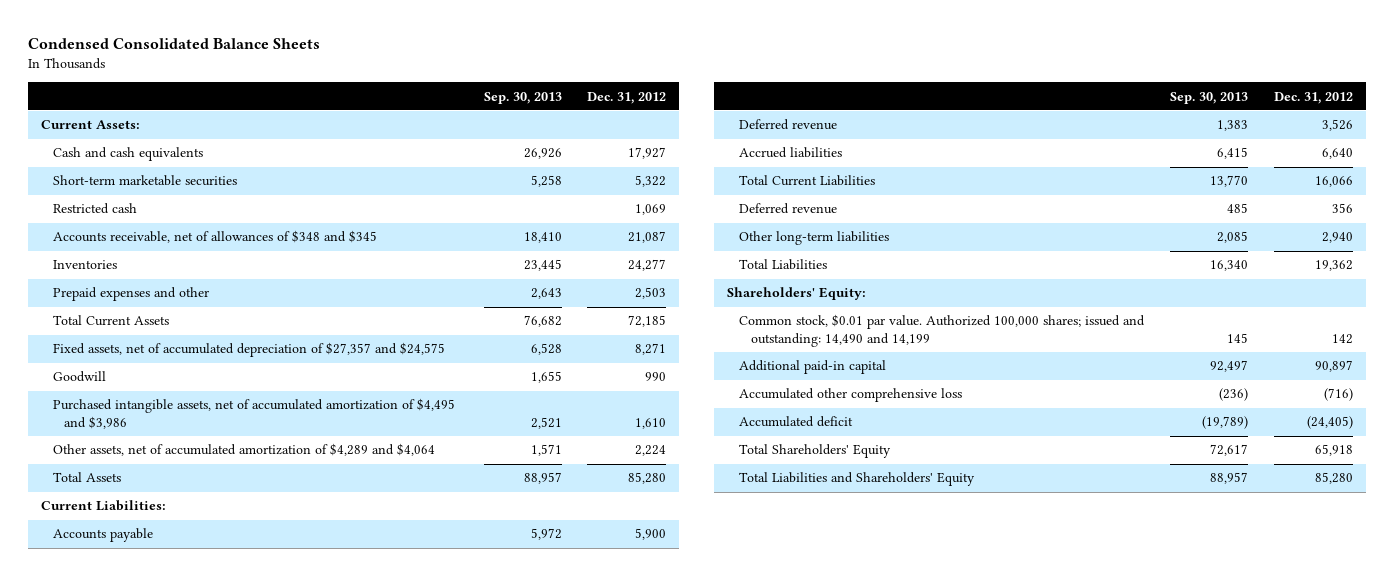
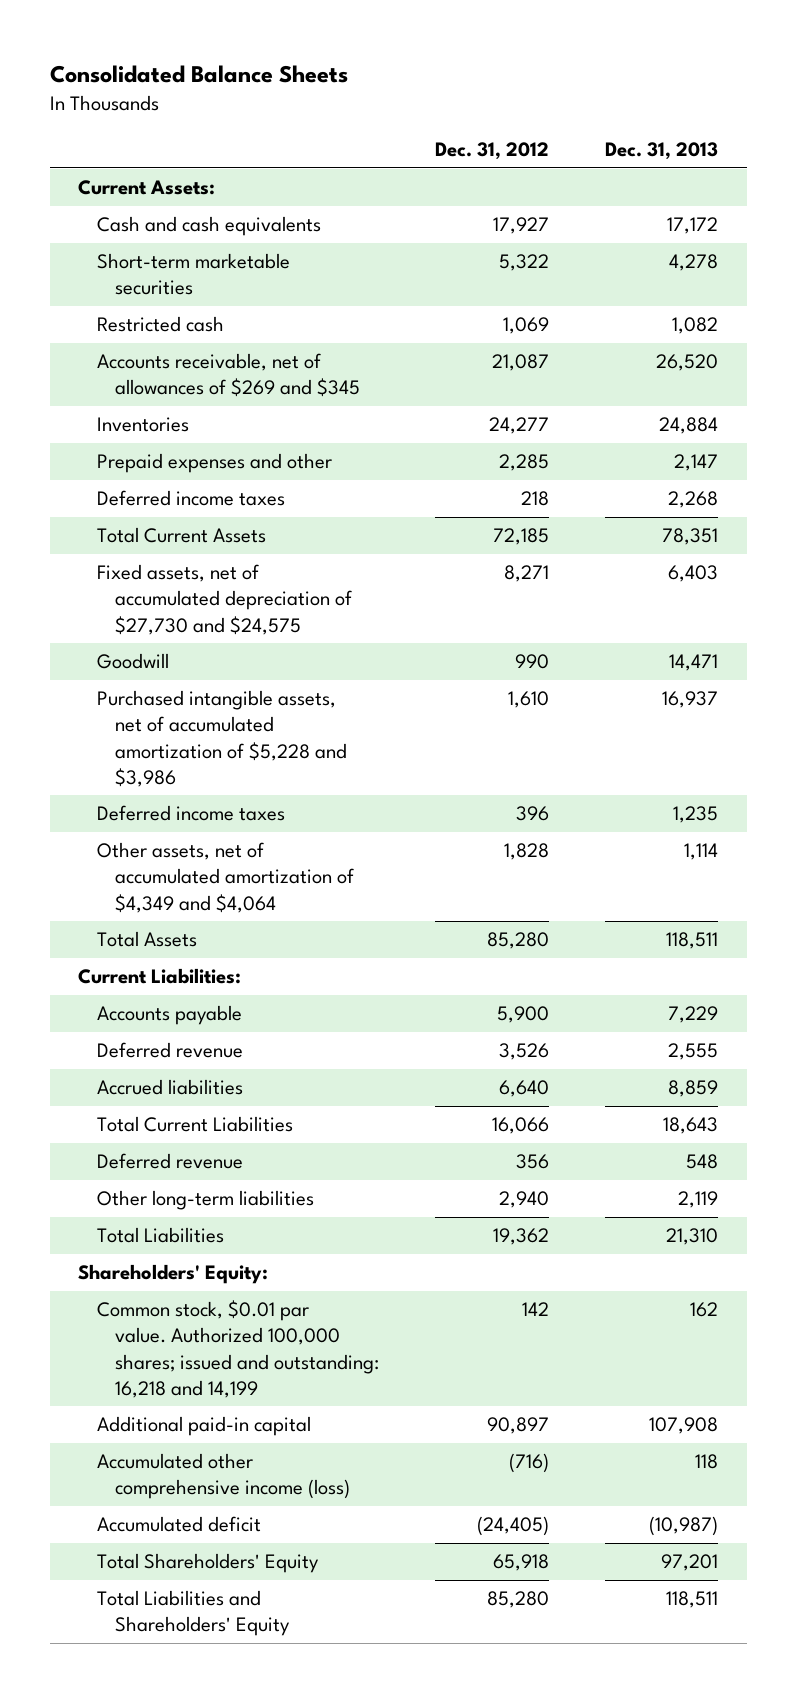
[27,38,320,50] Condensed Consolidated Balance Sheets -> [50,65,349,84] Consolidated Balance Sheets
[483,91,562,104] Sep. 30, 2013 -> none
none -> [605,142,719,161] Dec. 31, 2013
[52,230,377,244] Accounts receivable, net of allowances of $348 and $345 -> [96,353,360,398] Accounts receivable, net of allowances of $269 and $345
[635,287,667,300] 2,503 -> [499,454,550,472] 2,285
none -> [96,490,285,507] Deferred income taxes
[52,342,445,358] Fixed assets, net of accumulated depreciation of $27,357 and $24,575 -> [96,564,352,635] Fixed assets, net of accumulated depreciation of $27,730 and $24,575
[52,398,455,429] Purchased intangible assets, net of accumulated amortization of $4,495 and $3,986 -> [96,690,347,787] Purchased intangible assets, net of accumulated amortization of $5,228 and $3,986
none -> [96,805,285,822] Deferred income taxes
[52,443,435,457] Other assets, net of accumulated amortization of $4,289 and $4,064 -> [96,842,354,913] Other assets, net of accumulated amortization of $4,349 and $4,064
[635,445,667,457] 2,224 -> [504,843,550,861] 1,828
[739,314,1146,347] Common stock, $0.01 par value. Authorized 100,000 shares; issued and outstanding: 14,490 and 14,199 -> [96,1300,379,1398] Common stock, $0.01 par value. Authorized 100,000 shares; issued and outstanding: 16,218 and 14,199
[739,388,963,403] Accumulated other comprehensive loss -> [96,1453,350,1500] Accumulated other comprehensive income (loss)

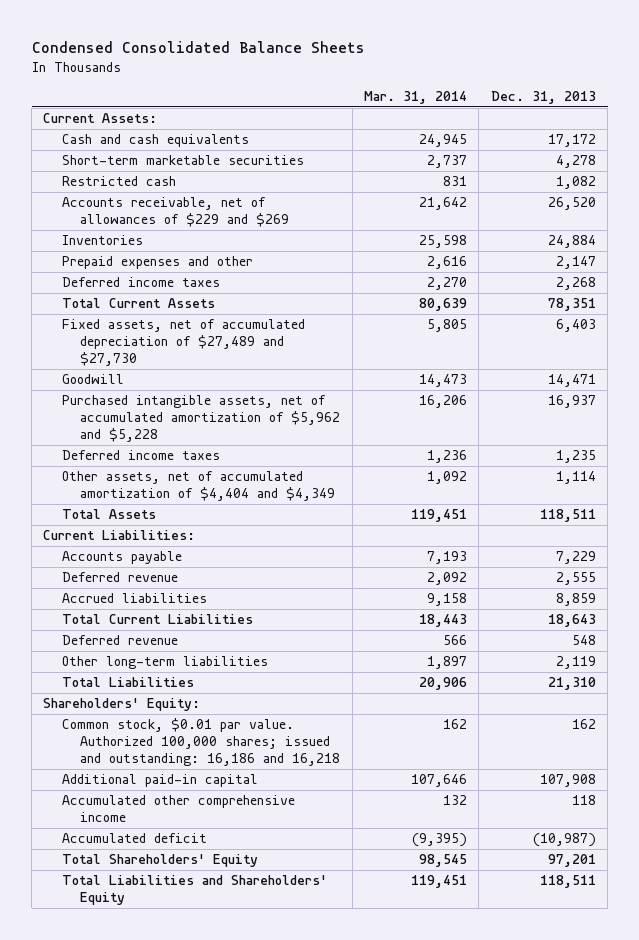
[50,65,349,84] Consolidated Balance Sheets -> [31,41,365,54] Condensed Consolidated Balance Sheets
[435,142,550,161] Dec. 31, 2012 -> none
none -> [363,90,467,104] Mar. 31, 2014
[96,353,360,398] Accounts receivable, net of allowances of $269 and $345 -> [61,197,290,228] Accounts receivable, net of allowances of $229 and $269
[96,564,352,635] Fixed assets, net of accumulated depreciation of $27,730 and $24,575 -> [61,319,305,367] Fixed assets, net of accumulated depreciation of $27,489 and $27,730
[96,690,347,787] Purchased intangible assets, net of accumulated amortization of $5,228 and $3,986 -> [61,395,341,443] Purchased intangible assets, net of accumulated amortization of $5,962 and $5,228
[96,842,354,913] Other assets, net of accumulated amortization of $4,349 and $4,064 -> [61,471,336,502] Other assets, net of accumulated amortization of $4,404 and $4,349
[96,1300,379,1398] Common stock, $0.01 par value. Authorized 100,000 shares; issued and outstanding: 16,218 and 14,199 -> [61,718,341,767] Common stock, $0.01 par value. Authorized 100,000 shares; issued and outstanding: 16,186 and 16,218
[96,1453,350,1500] Accumulated other comprehensive income (loss) -> [61,795,295,823] Accumulated other comprehensive income

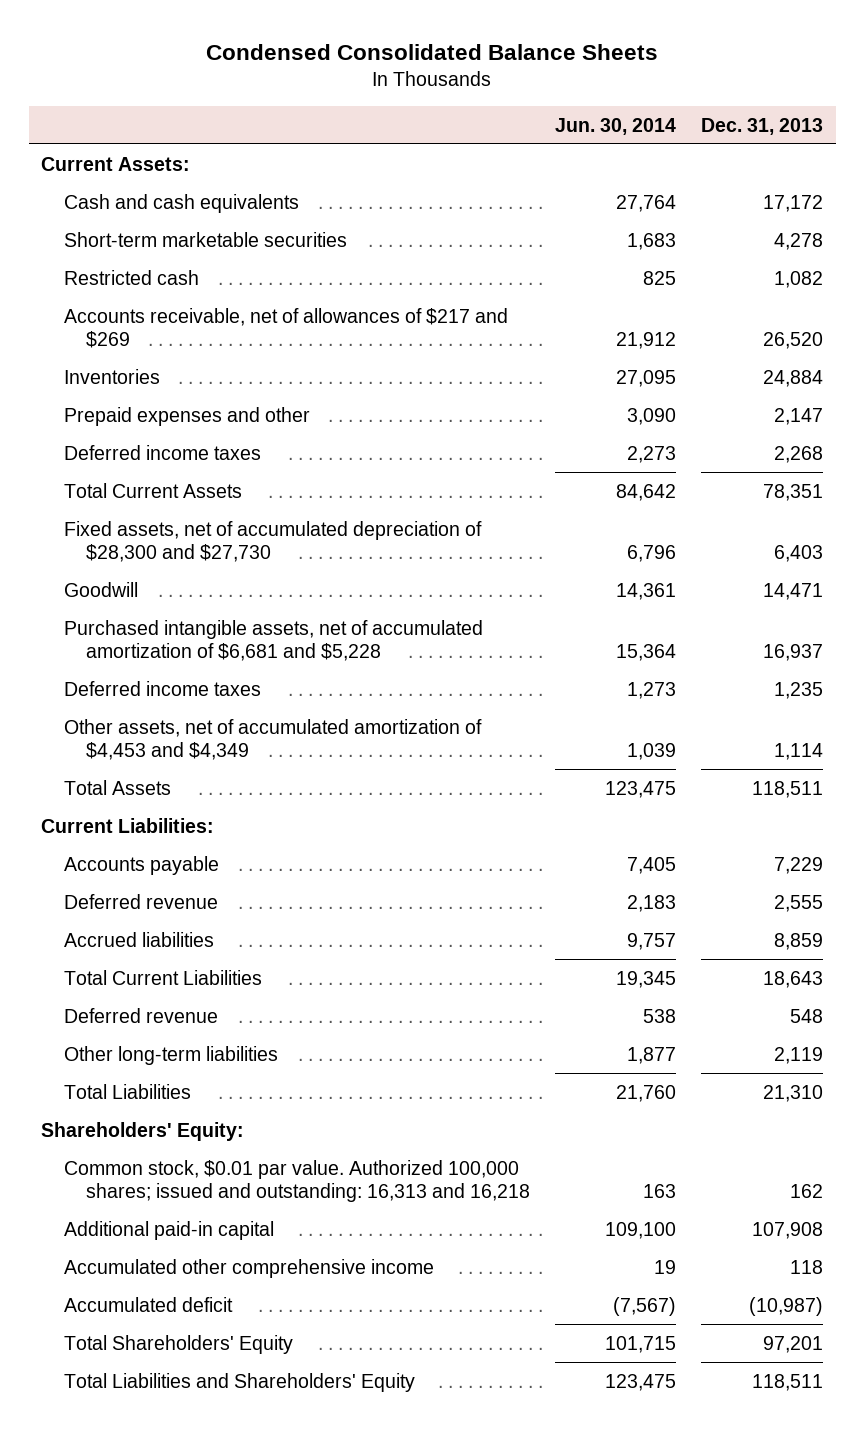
[363,90,467,104] Mar. 31, 2014 -> none
none -> [555,117,677,135] Jun. 30, 2014
[61,197,290,228] Accounts receivable, net of allowances of $229 and $269 -> [63,307,508,349] Accounts receivable, net of allowances of $217 and $269
[61,319,305,367] Fixed assets, net of accumulated depreciation of $27,489 and $27,730 -> [63,520,482,563] Fixed assets, net of accumulated depreciation of $28,300 and $27,730
[61,395,341,443] Purchased intangible assets, net of accumulated amortization of $5,962 and $5,228 -> [63,619,483,662] Purchased intangible assets, net of accumulated amortization of $6,681 and $5,228
[61,471,336,502] Other assets, net of accumulated amortization of $4,404 and $4,349 -> [63,718,482,761] Other assets, net of accumulated amortization of $4,453 and $4,349
[61,718,341,767] Common stock, $0.01 par value. Authorized 100,000 shares; issued and outstanding: 16,186 and 16,218 -> [63,1159,531,1203] Common stock, $0.01 par value. Authorized 100,000 shares; issued and outstanding: 16,313 and 16,218

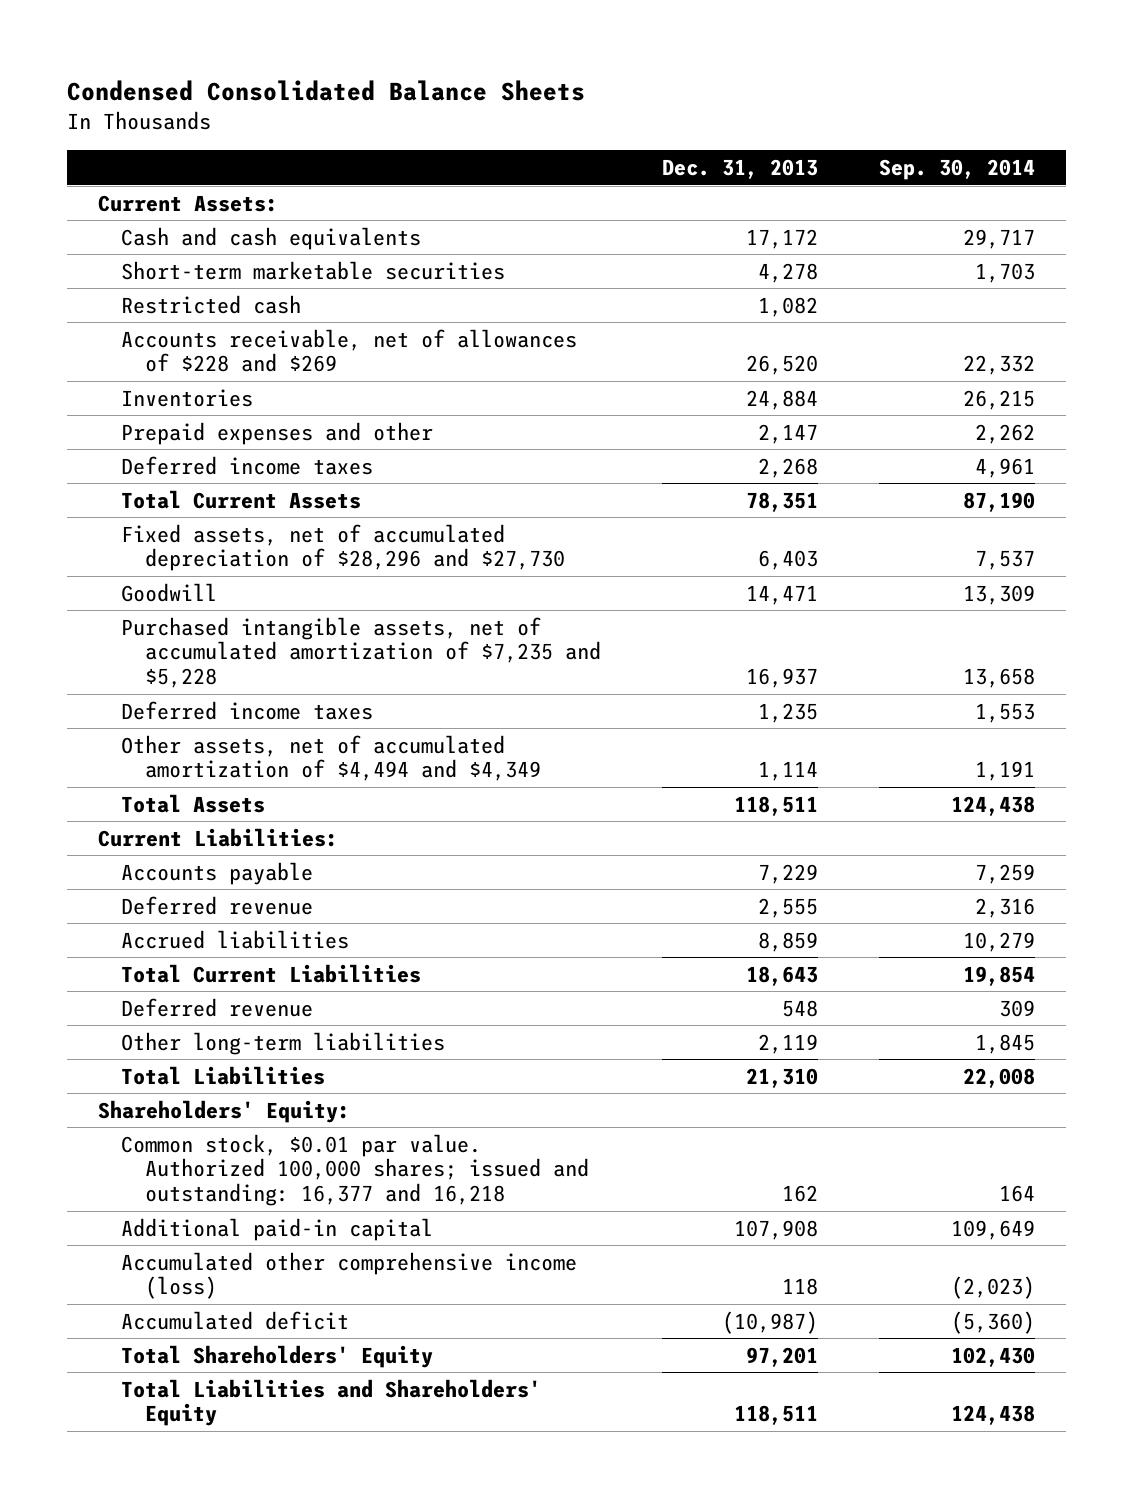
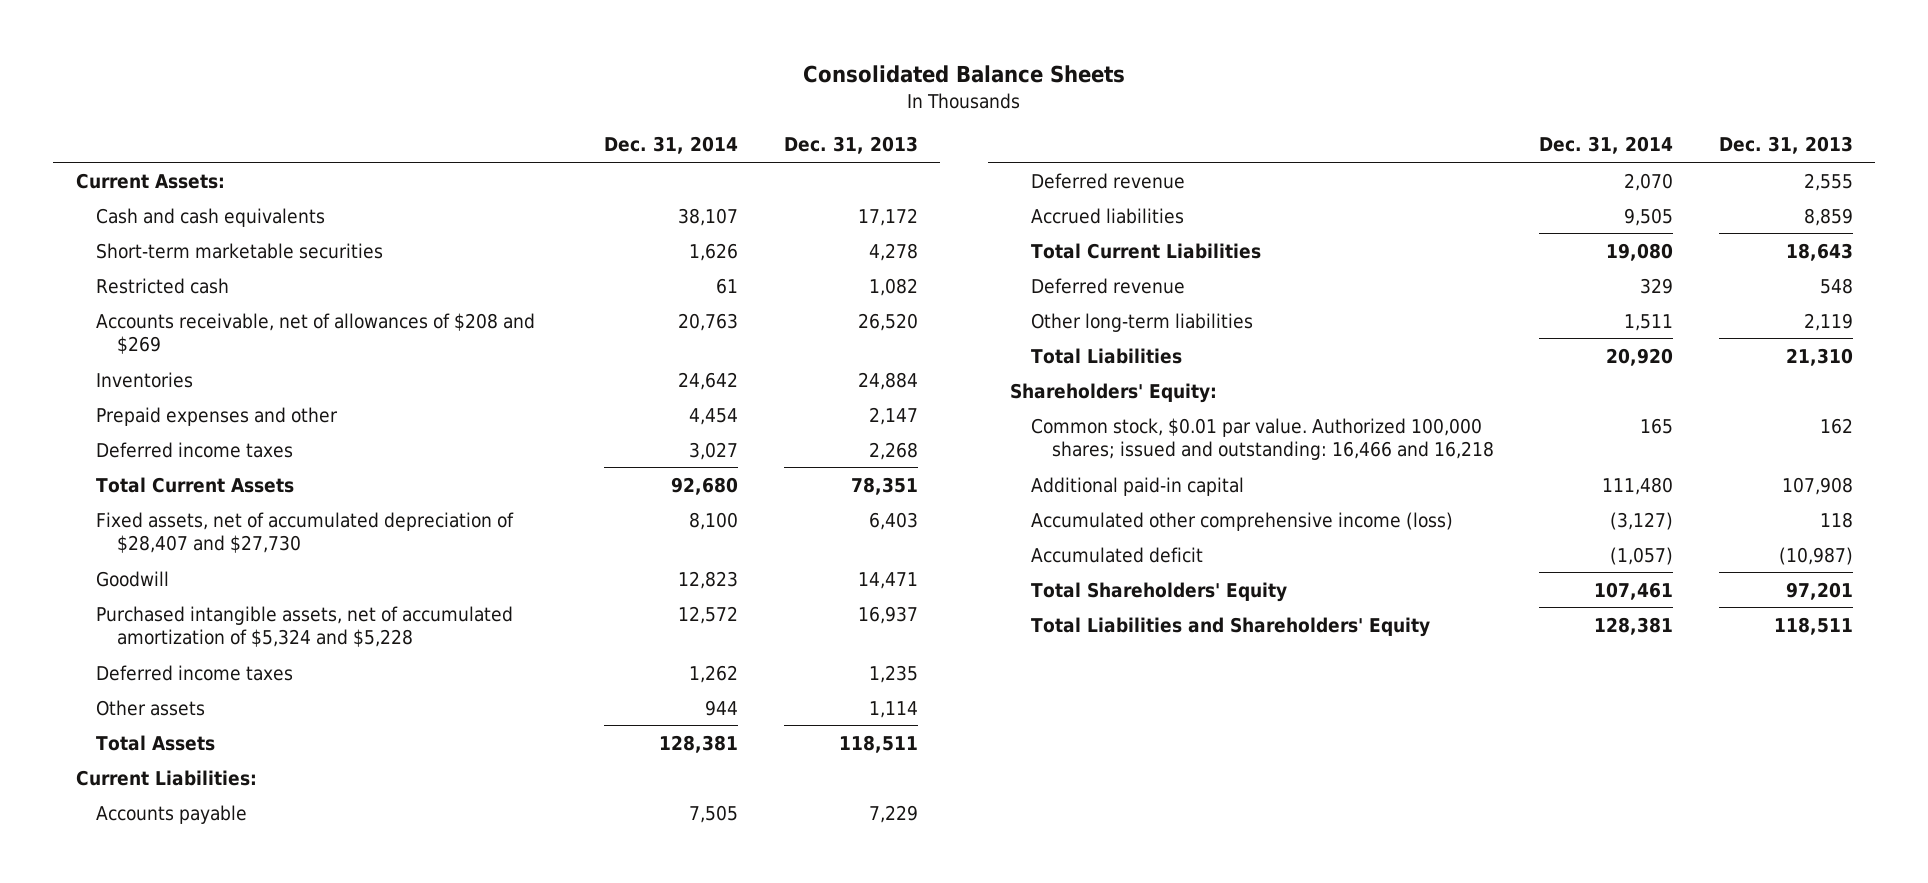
[66,80,585,102] Condensed Consolidated Balance Sheets -> [803,65,1126,84] Consolidated Balance Sheets
[879,159,1036,181] Sep. 30, 2014 -> none
none -> [604,136,739,155] Dec. 31, 2014
[121,328,578,373] Accounts receivable, net of allowances of $228 and $269 -> [96,312,536,355] Accounts receivable, net of allowances of $208 and $269
[121,523,566,572] Fixed assets, net of accumulated depreciation of $28,296 and $27,730 -> [96,511,515,554] Fixed assets, net of accumulated depreciation of $28,407 and $27,730
[121,616,602,689] Purchased intangible assets, net of accumulated amortization of $7,235 and $5,228 -> [96,605,514,648] Purchased intangible assets, net of accumulated amortization of $5,324 and $5,228
[121,734,542,782] Other assets, net of accumulated amortization of $4,494 and $4,349 -> [96,699,206,716] Other assets
[121,1133,590,1207] Common stock, $0.01 par value. Authorized 100,000 shares; issued and outstanding: 16,377 and 16,218 -> [1031,417,1494,461] Common stock, $0.01 par value. Authorized 100,000 shares; issued and outstanding: 16,466 and 16,218

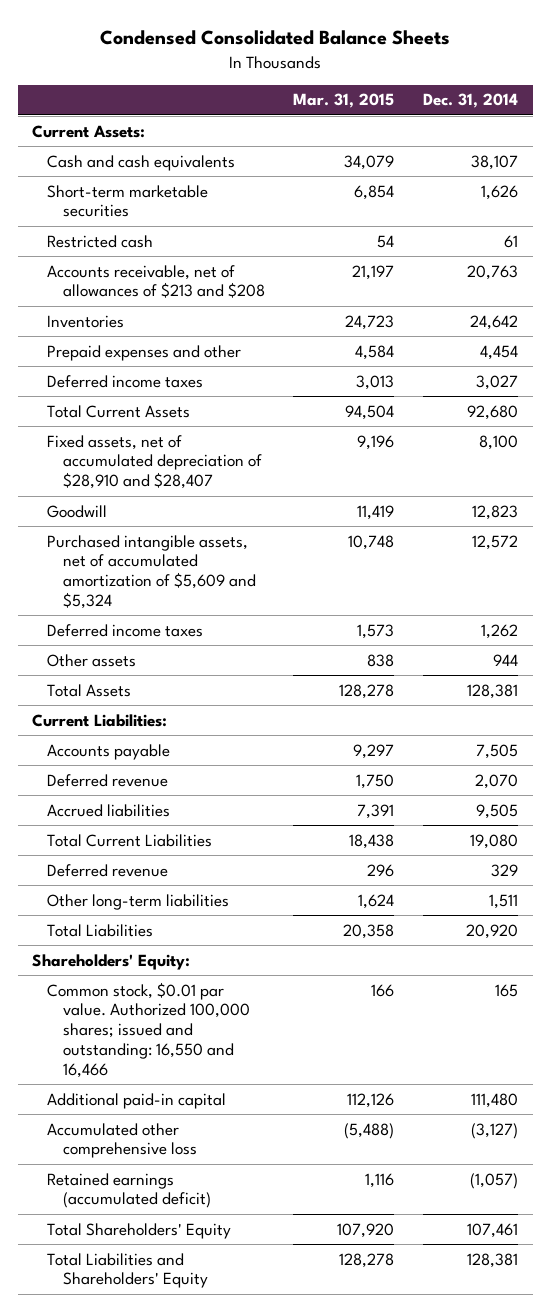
[803,65,1126,84] Consolidated Balance Sheets -> [100,30,451,46] Condensed Consolidated Balance Sheets
[783,136,918,155] Dec. 31, 2013 -> none
none -> [293,93,395,109] Mar. 31, 2015
[96,312,536,355] Accounts receivable, net of allowances of $208 and $269 -> [47,264,265,299] Accounts receivable, net of allowances of $213 and $208
[96,511,515,554] Fixed assets, net of accumulated depreciation of $28,407 and $27,730 -> [47,434,262,490] Fixed assets, net of accumulated depreciation of $28,910 and $28,407
[96,605,514,648] Purchased intangible assets, net of accumulated amortization of $5,324 and $5,228 -> [47,534,256,610] Purchased intangible assets, net of accumulated amortization of $5,609 and $5,324
[1031,417,1494,461] Common stock, $0.01 par value. Authorized 100,000 shares; issued and outstanding: 16,466 and 16,218 -> [47,981,250,1078] Common stock, $0.01 par value. Authorized 100,000 shares; issued and outstanding: 16,550 and 16,466
[1031,511,1454,531] Accumulated other comprehensive income (loss) -> [47,1122,197,1159] Accumulated other comprehensive loss
[1031,546,1204,563] Accumulated deficit -> [47,1172,211,1209] Retained earnings (accumulated deficit)

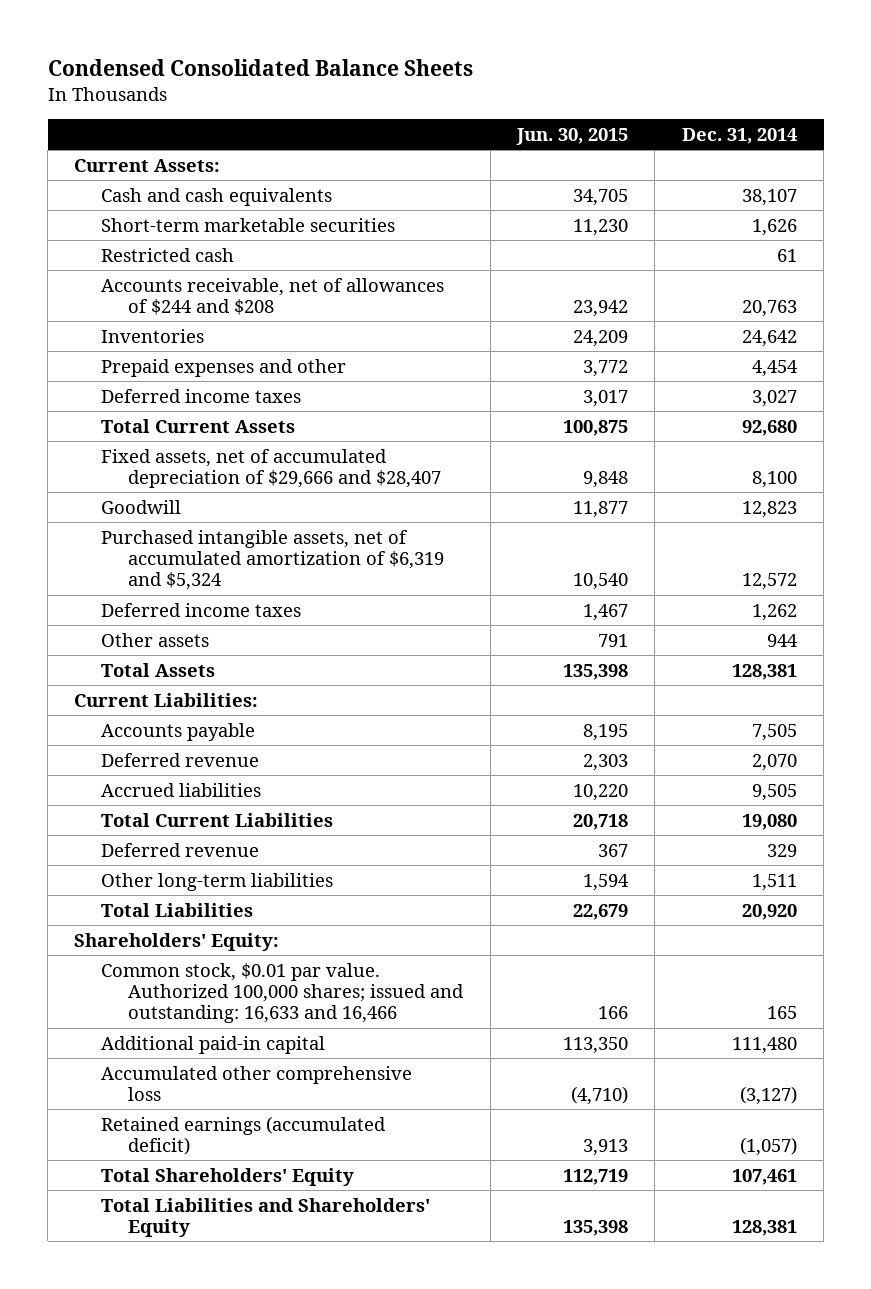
[293,93,395,109] Mar. 31, 2015 -> none
none -> [515,127,628,145] Jun. 30, 2015
[47,264,265,299] Accounts receivable, net of allowances of $213 and $208 -> [101,277,445,315] Accounts receivable, net of allowances of $244 and $208
[47,434,262,490] Fixed assets, net of accumulated depreciation of $28,910 and $28,407 -> [101,448,442,488] Fixed assets, net of accumulated depreciation of $29,666 and $28,407
[47,534,256,610] Purchased intangible assets, net of accumulated amortization of $5,609 and $5,324 -> [101,529,445,591] Purchased intangible assets, net of accumulated amortization of $6,319 and $5,324
[47,981,250,1078] Common stock, $0.01 par value. Authorized 100,000 shares; issued and outstanding: 16,550 and 16,466 -> [101,962,465,1024] Common stock, $0.01 par value. Authorized 100,000 shares; issued and outstanding: 16,633 and 16,466

